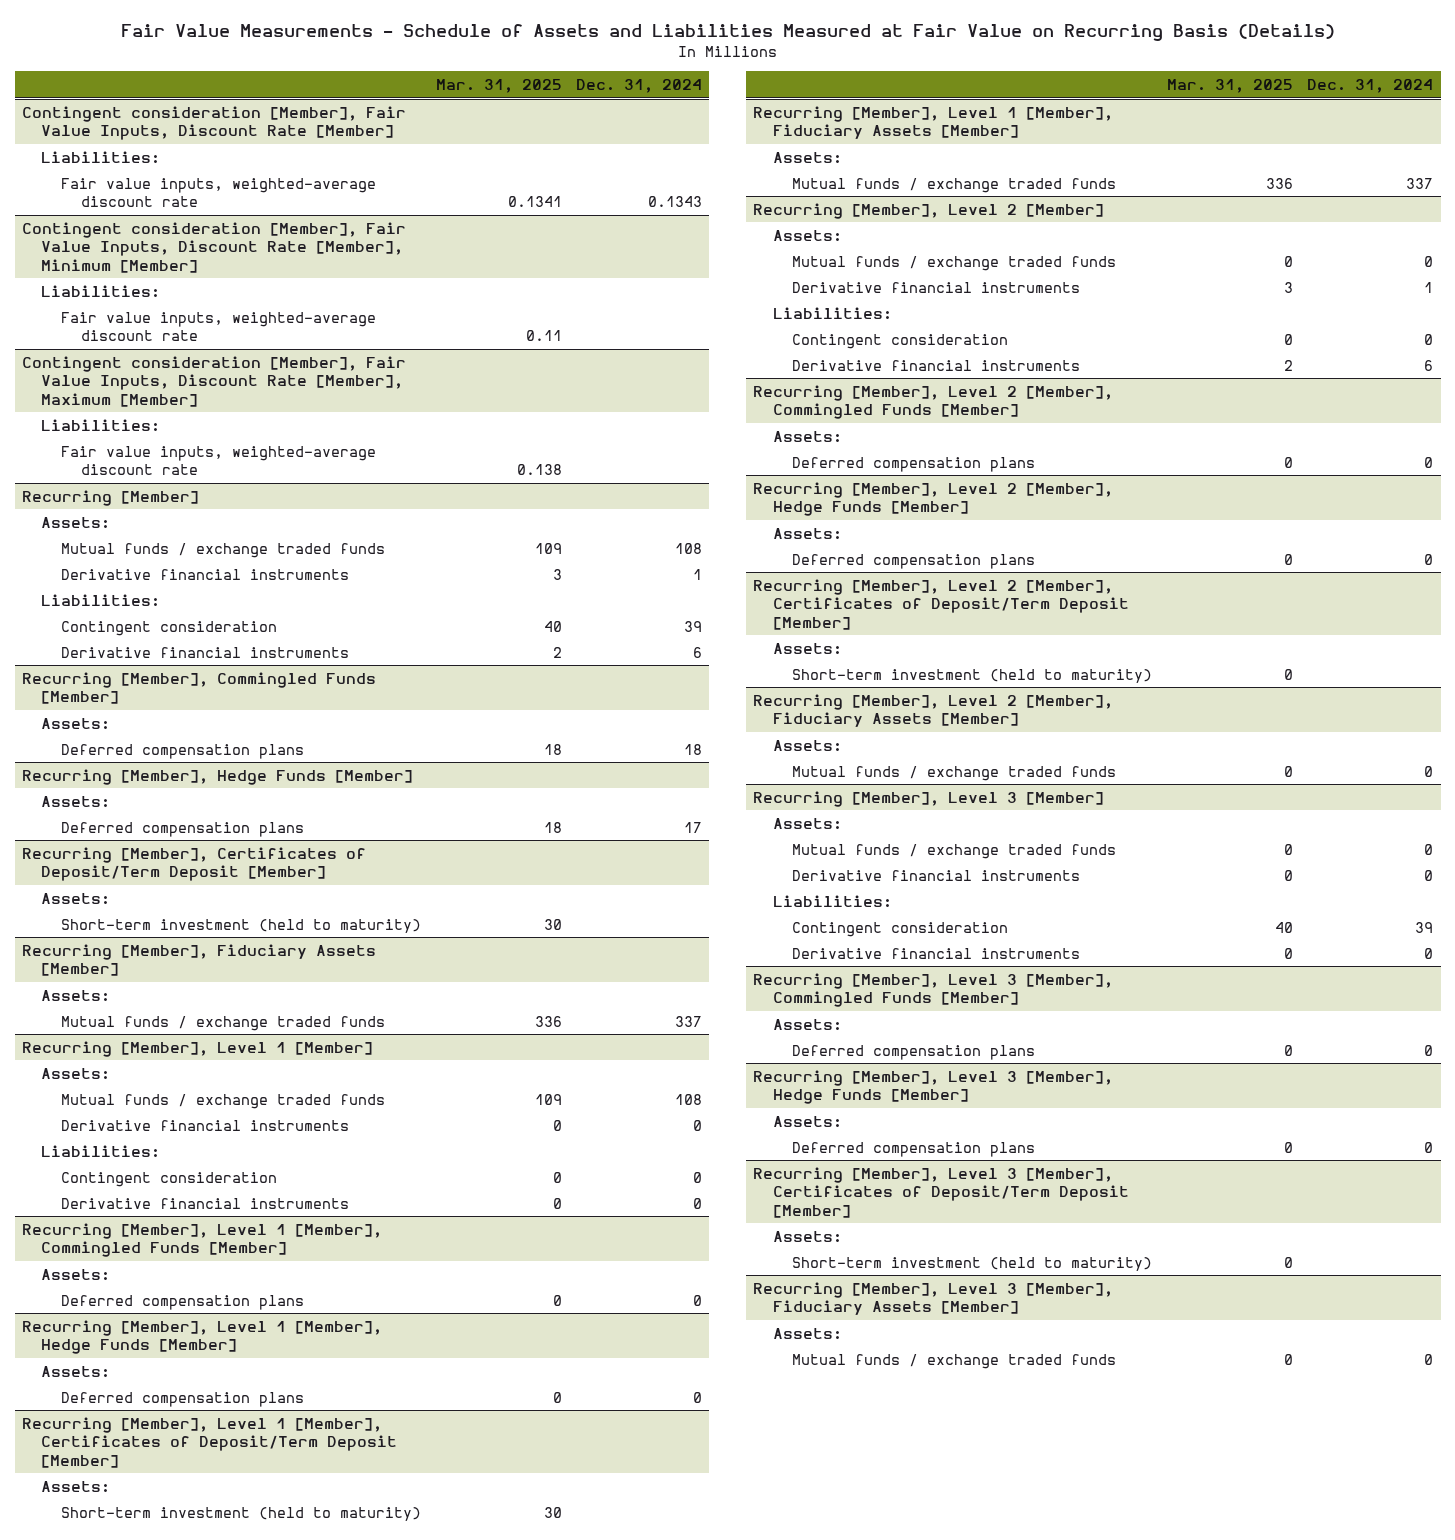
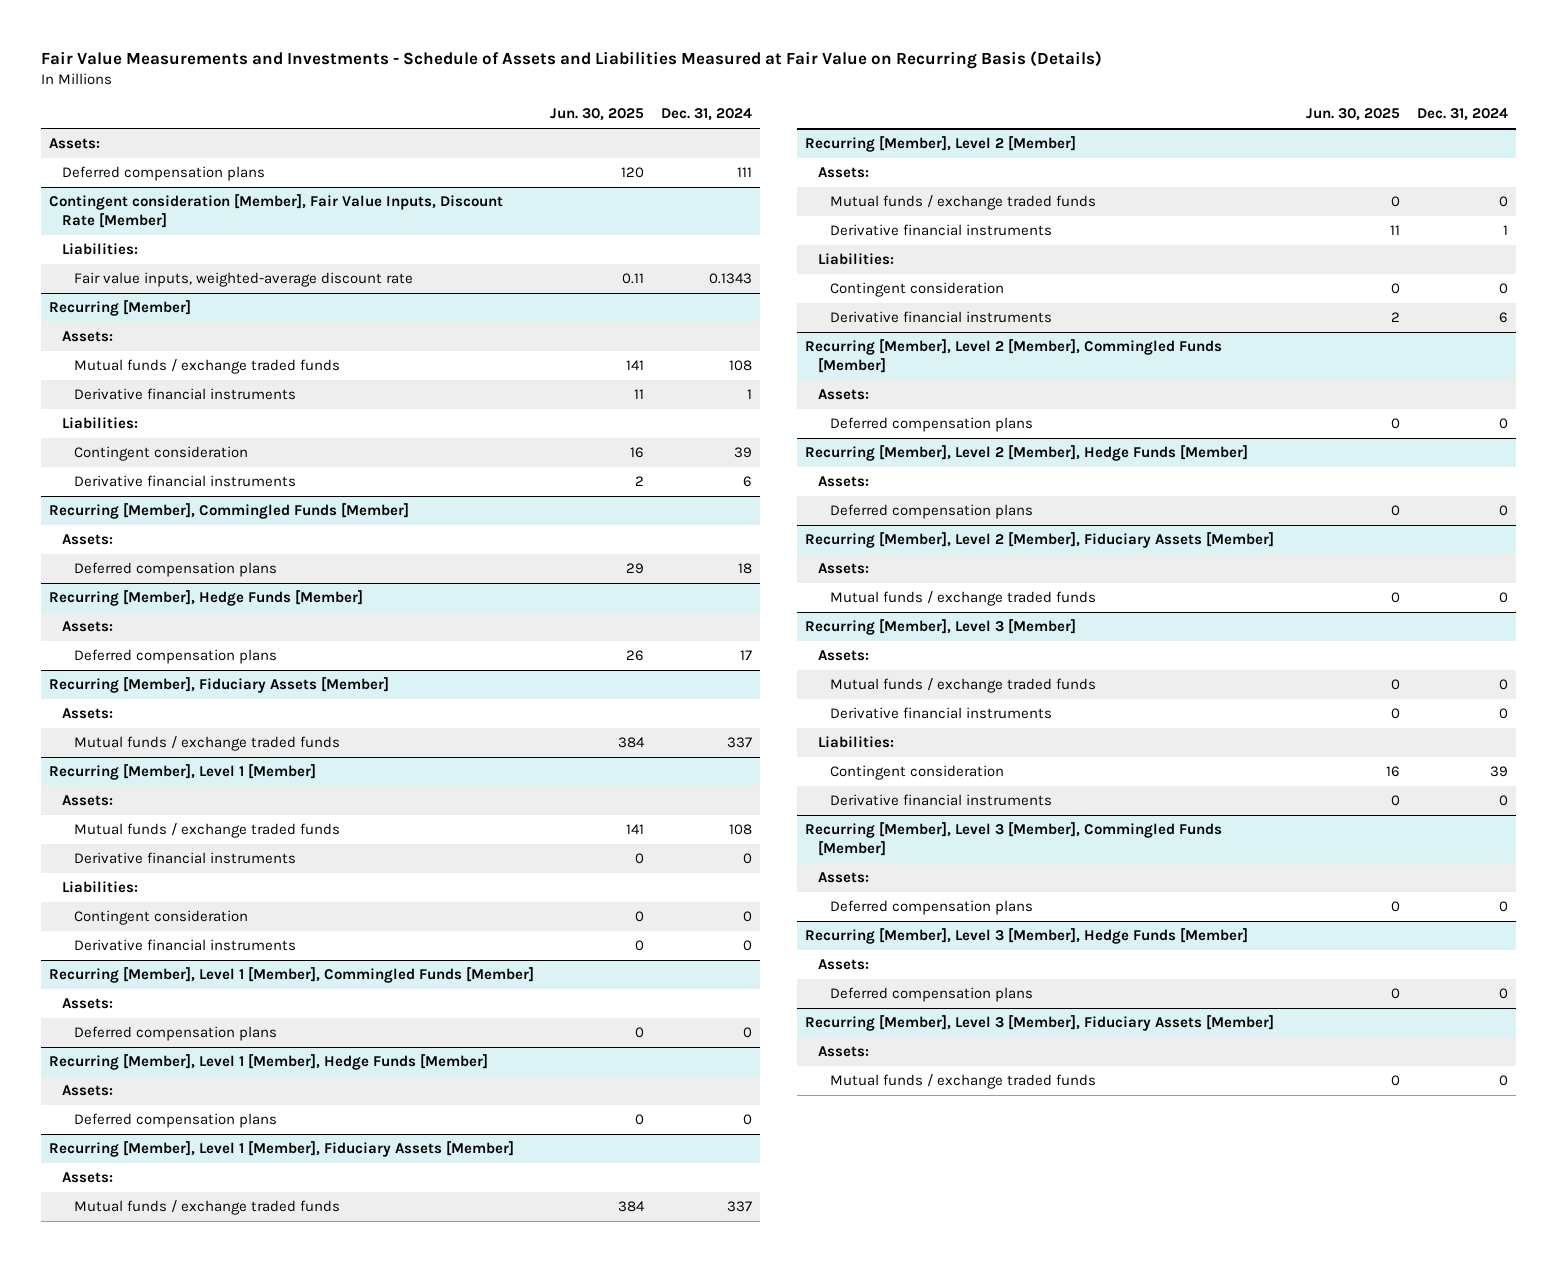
[120,24,1335,42] Fair Value Measurements - Schedule of Assets and Liabilities Measured at Fair Value on Recurring Basis (Details) -> [40,50,1102,69] Fair Value Measurements and Investments - Schedule of Assets and Liabilities Measured at Fair Value on Recurring Basis (Details)
[435,78,562,93] Mar. 31, 2025 -> none
none -> [550,108,645,122] Jun. 30, 2025
none -> [48,138,100,150] Assets:
none -> [61,166,265,182] Deferred compensation plans
[21,221,406,273] Contingent consideration [Member], Fair Value Inputs, Discount Rate [Member], Minimum [Member] -> none
[41,284,161,298] Liabilities: -> none
[60,311,376,342] Fair value inputs, weighted-average discount rate -> none
[21,355,406,407] Contingent consideration [Member], Fair Value Inputs, Discount Rate [Member], Maximum [Member] -> none
[41,418,161,432] Liabilities: -> none
[60,445,376,476] Fair value inputs, weighted-average discount rate -> none
[21,846,366,882] Recurring [Member], Certificates of Deposit/Term Deposit [Member] -> none
[41,892,111,905] Assets: -> none
[60,918,421,933] Short-term investment (held to maturity) -> none
[21,1416,398,1468] Recurring [Member], Level 1 [Member], Certificates of Deposit/Term Deposit [Member] -> none
[41,1480,111,1493] Assets: -> none
[60,1506,421,1521] Short-term investment (held to maturity) -> none
[753,578,1129,630] Recurring [Member], Level 2 [Member], Certificates of Deposit/Term Deposit [Member] -> none
[772,642,842,655] Assets: -> none
[792,668,1153,683] Short-term investment (held to maturity) -> none
[753,1166,1129,1218] Recurring [Member], Level 3 [Member], Certificates of Deposit/Term Deposit [Member] -> none
[772,1230,842,1243] Assets: -> none
[792,1256,1153,1271] Short-term investment (held to maturity) -> none

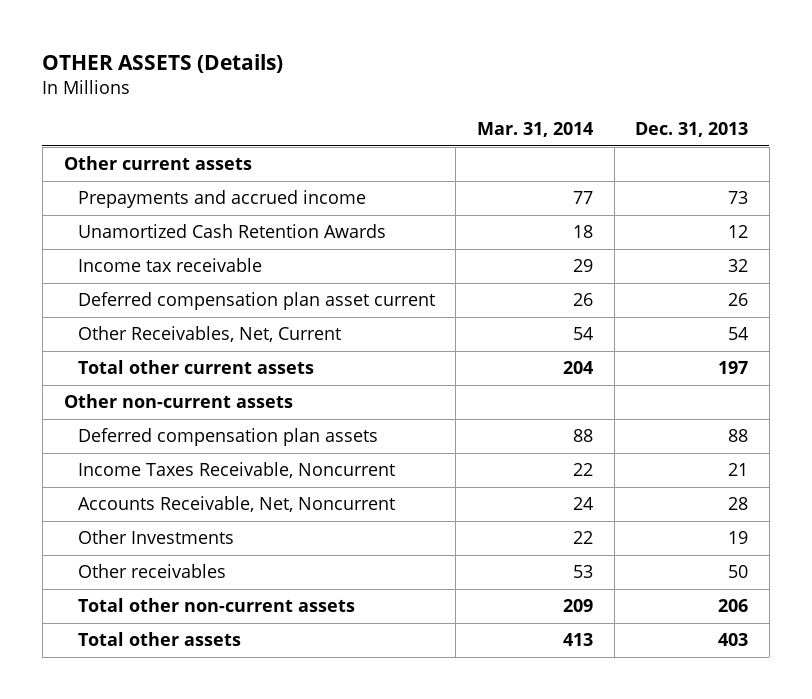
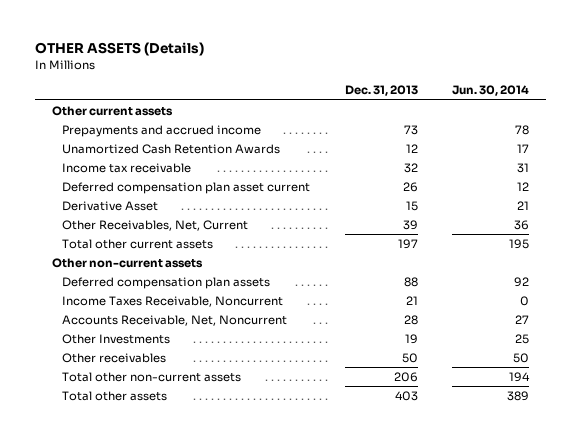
[477,121,594,137] Mar. 31, 2014 -> none
none -> [451,85,529,97] Jun. 30, 2014
none -> [62,200,159,211] Derivative Asset
[728,327,749,341] 54 -> [402,219,418,230] 39

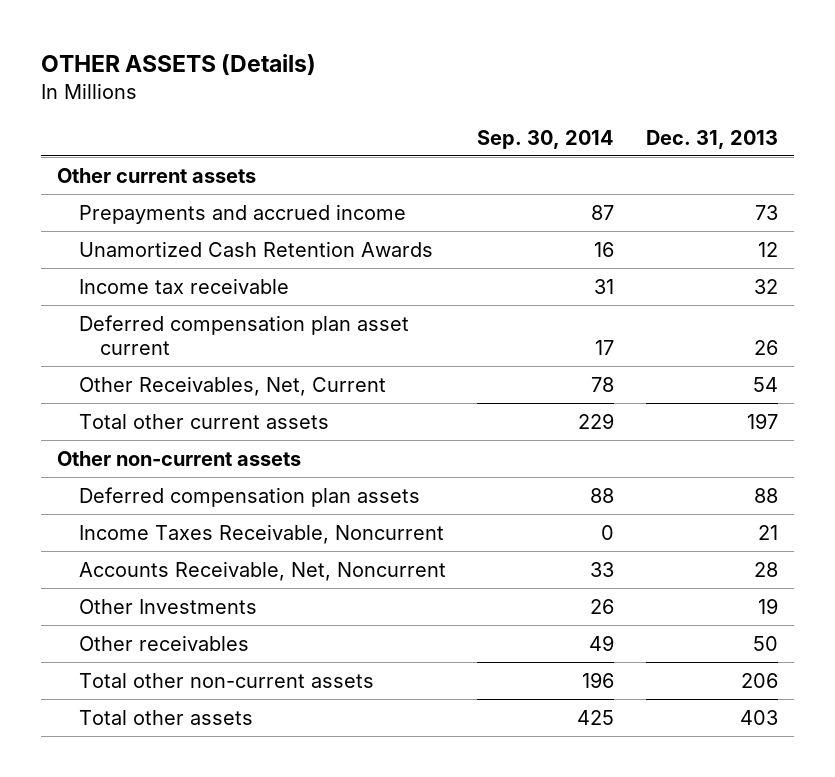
[451,85,529,97] Jun. 30, 2014 -> none
none -> [477,129,615,149] Sep. 30, 2014
[62,200,159,211] Derivative Asset -> none
[402,219,418,230] 39 -> [753,376,779,392] 54

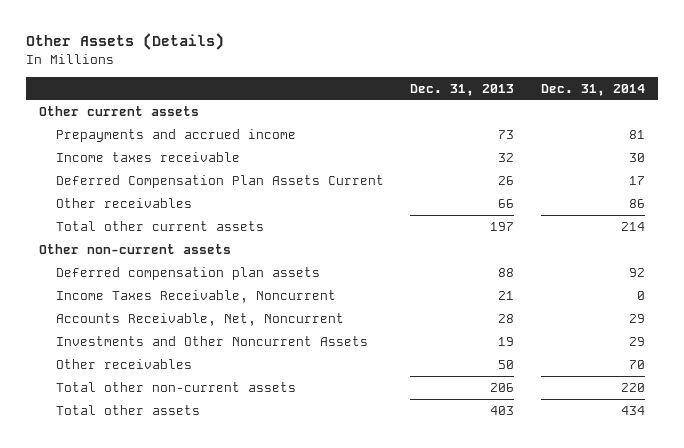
[41,54,317,76] OTHER ASSETS (Details) -> [25,33,224,51] Other Assets (Details)
[477,129,615,149] Sep. 30, 2014 -> none
none -> [540,83,645,96] Dec. 31, 2014
[78,240,433,257] Unamortized Cash Retention Awards -> none
[78,277,289,294] Income tax receivable -> [55,151,240,162] Income taxes receivable
[78,314,409,356] Deferred compensation plan asset current -> [55,174,384,188] Deferred Compensation Plan Assets Current
[78,375,386,396] Other Receivables, Net, Current -> [55,197,192,208] Other receivables
[753,376,779,392] 54 -> [498,198,515,208] 66
[78,598,257,614] Other Investments -> none
none -> [55,335,368,346] Investments and Other Noncurrent Assets

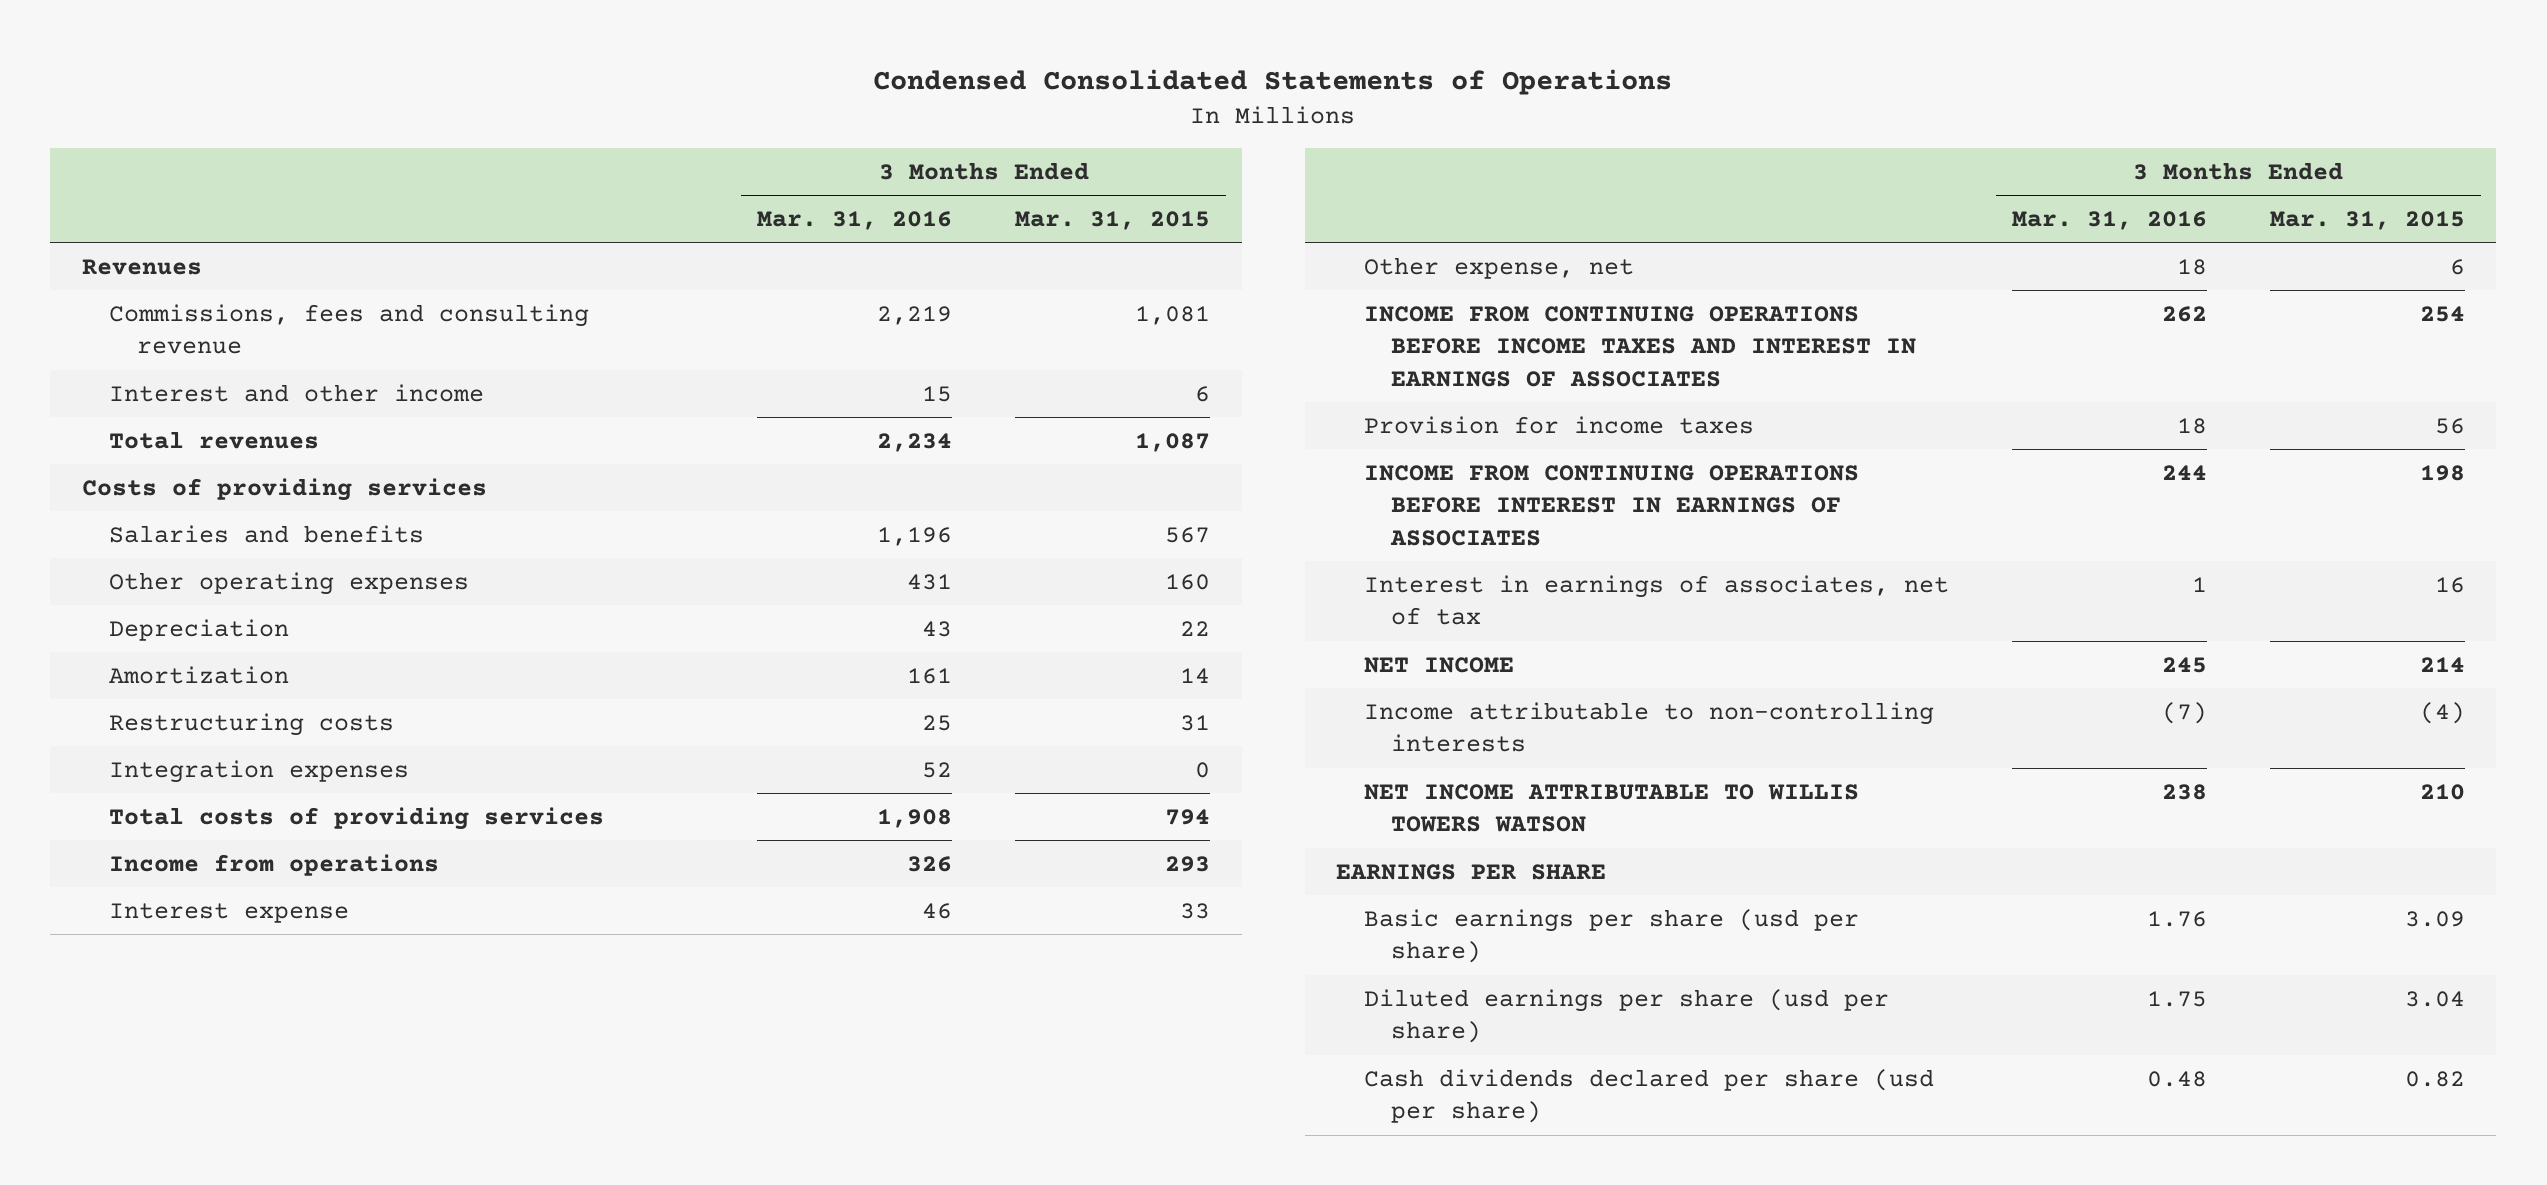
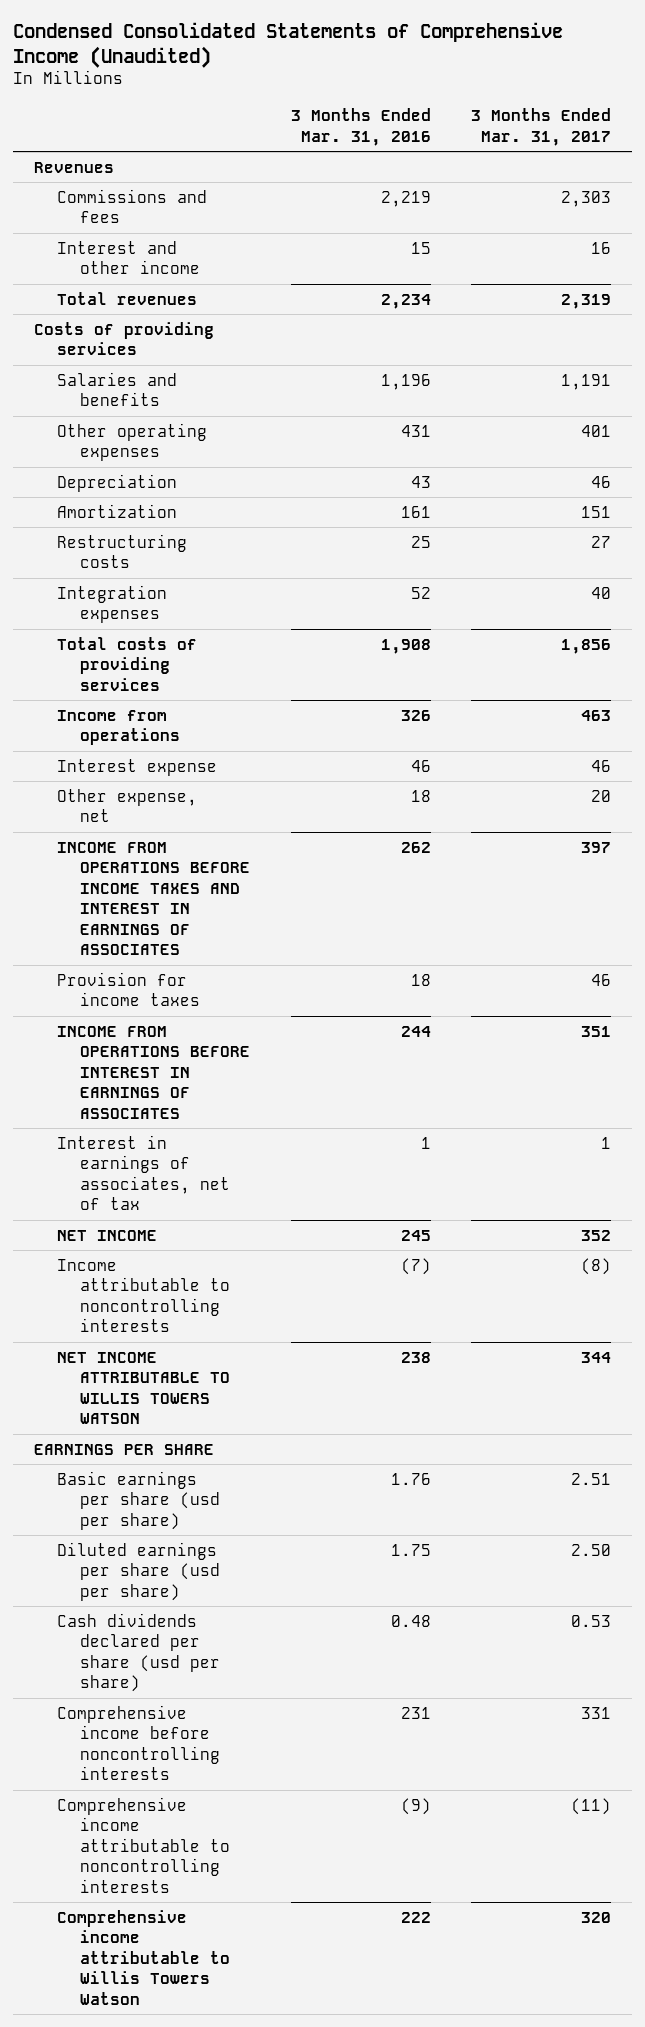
[873,69,1673,96] Condensed Consolidated Statements of Operations -> [13,22,564,68] Condensed Consolidated Statements of Comprehensive Income (Unaudited)
[1015,211,1211,231] Mar. 31, 2015 -> none
none -> [471,108,612,146] 3 Months Ended Mar. 31, 2017
[109,303,590,355] Commissions, fees and consulting revenue -> [56,188,207,224] Commissions and fees
[1363,305,1916,388] INCOME FROM CONTINUING OPERATIONS BEFORE INCOME TAXES AND INTEREST IN EARNINGS OF ASSOCIATES -> [56,841,251,956] INCOME FROM OPERATIONS BEFORE INCOME TAXES AND INTEREST IN EARNINGS OF ASSOCIATES
[1363,464,1859,547] INCOME FROM CONTINUING OPERATIONS BEFORE INTEREST IN EARNINGS OF ASSOCIATES -> [56,1025,251,1119] INCOME FROM OPERATIONS BEFORE INTEREST IN EARNINGS OF ASSOCIATES
[1363,701,1934,753] Income attributable to non-controlling interests -> [56,1258,231,1333] Income attributable to noncontrolling interests
none -> [56,1704,221,1781] Comprehensive income before noncontrolling interests
none -> [56,1796,231,1893] Comprehensive income attributable to noncontrolling interests
none -> [56,1909,231,2005] Comprehensive income attributable to Willis Towers Watson

